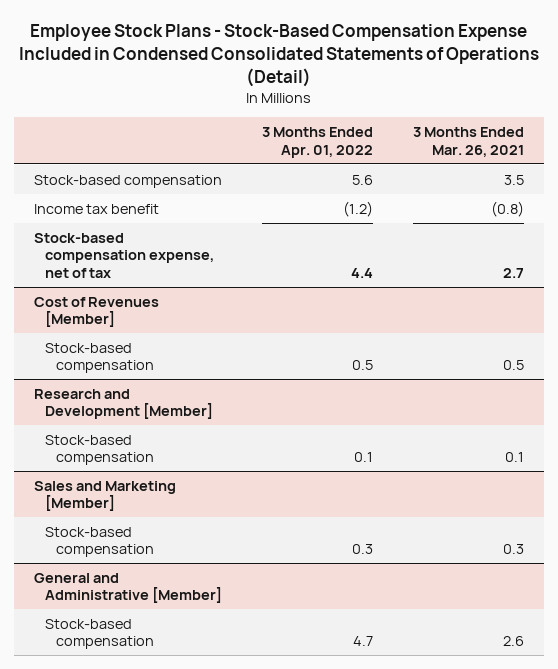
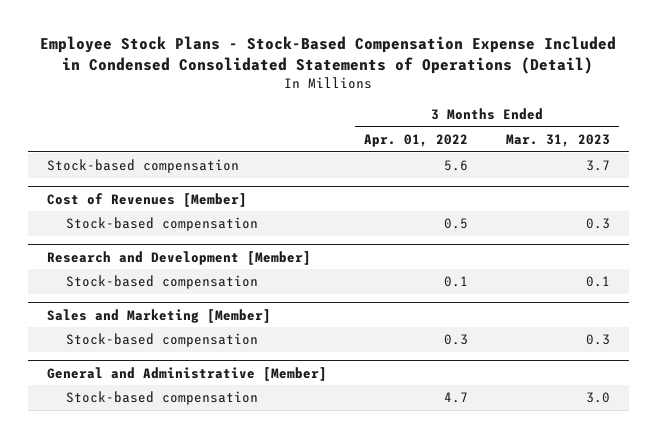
[413,127,525,157] 3 Months Ended Mar. 26, 2021 -> none
none -> [505,133,610,147] Mar. 31, 2023
[34,203,160,214] Income tax benefit -> none
[34,232,215,279] Stock-based compensation expense, net of tax -> none

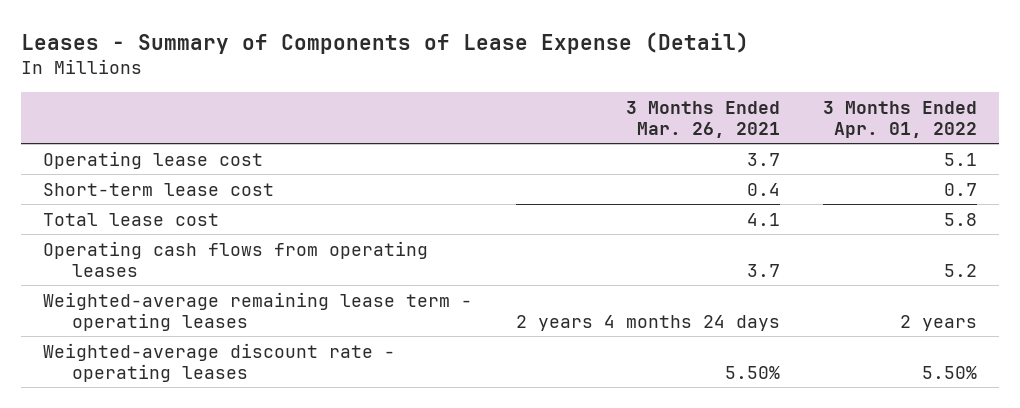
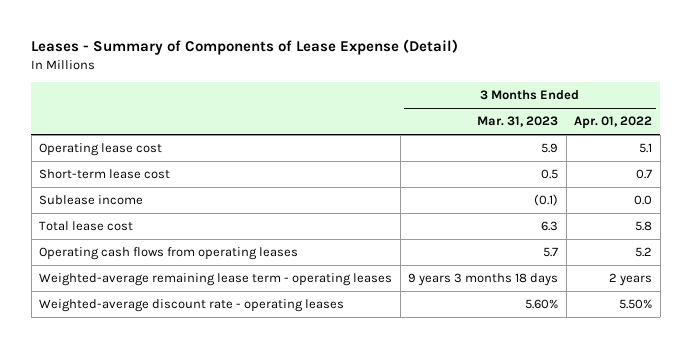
[625,100,780,138] 3 Months Ended Mar. 26, 2021 -> none
none -> [477,116,559,128] Mar. 31, 2023
none -> [39,195,144,206] Sublease income

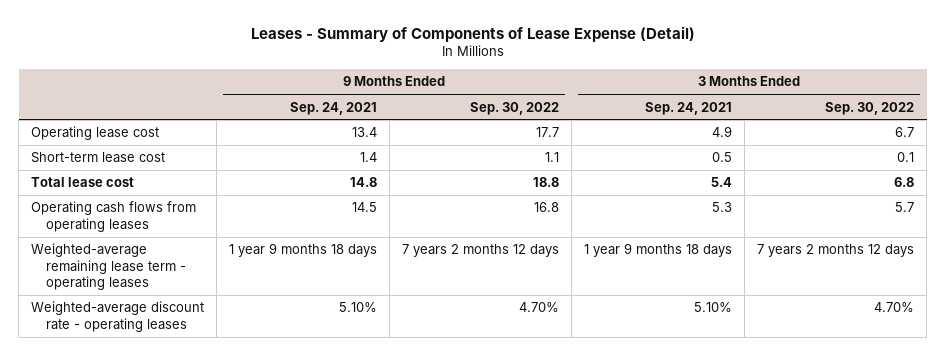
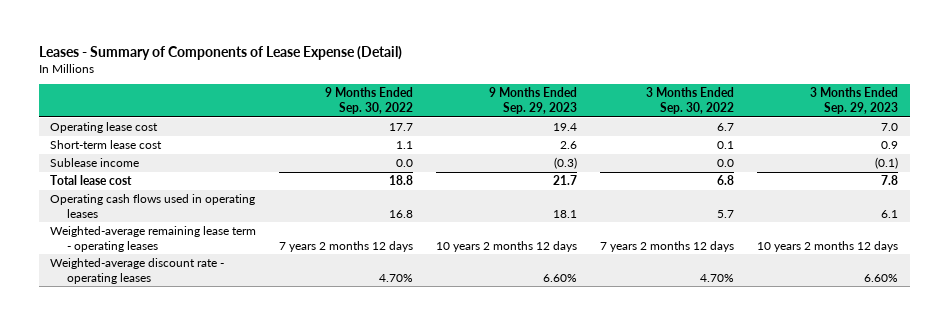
[290,101,378,115] Sep. 24, 2021 -> none
[645,101,733,115] Sep. 24, 2021 -> none
none -> [489,87,578,114] 9 Months Ended Sep. 29, 2023
none -> [810,87,899,114] 3 Months Ended Sep. 29, 2023
none -> [50,158,140,168] Sublease income
[31,201,197,232] Operating cash flows from operating leases -> [50,194,256,218] Operating cash flows used in operating leases

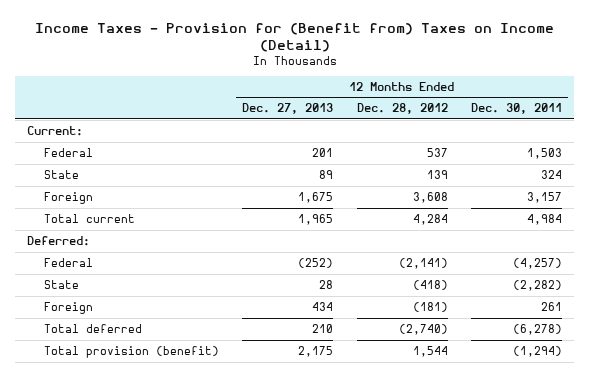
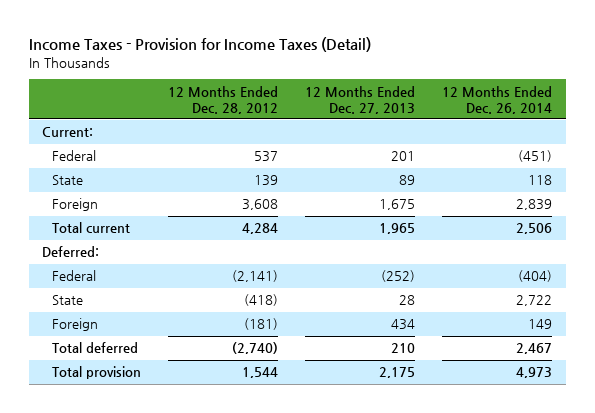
[34,22,554,52] Income Taxes - Provision for (Benefit from) Taxes on Income (Detail) -> [28,37,371,53] Income Taxes - Provision for Income Taxes (Detail)
[471,103,563,115] Dec. 30, 2011 -> none
none -> [442,85,553,114] 12 Months Ended Dec. 26, 2014
[43,346,219,359] Total provision (benefit) -> [52,366,142,380] Total provision

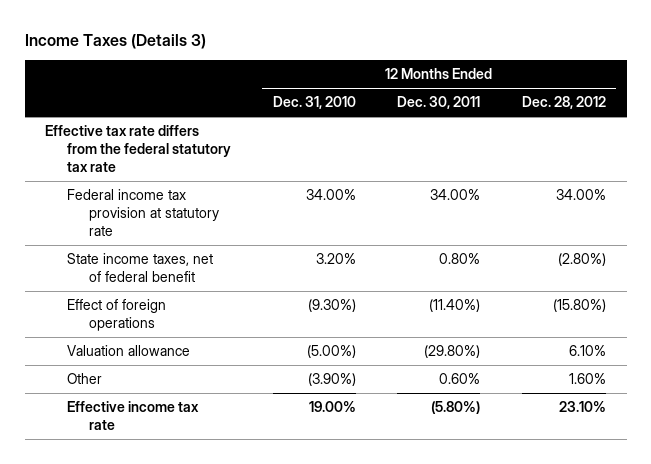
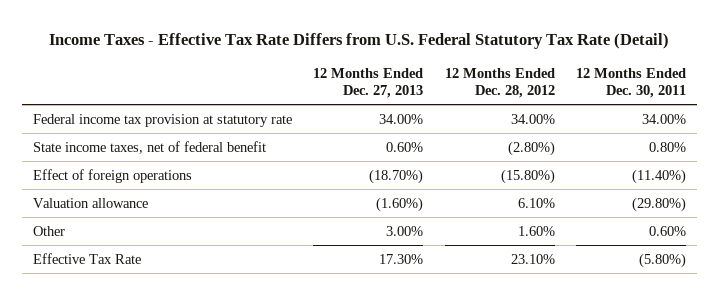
[24,34,206,50] Income Taxes (Details 3) -> [49,32,670,49] Income Taxes - Effective Tax Rate Differs from U.S. Federal Statutory Tax Rate (Detail)
[272,96,356,110] Dec. 31, 2010 -> none
none -> [313,67,424,98] 12 Months Ended Dec. 27, 2013
[45,125,232,172] Effective tax rate differs from the federal statutory tax rate -> none
[67,401,200,430] Effective income tax rate -> [32,252,141,264] Effective Tax Rate

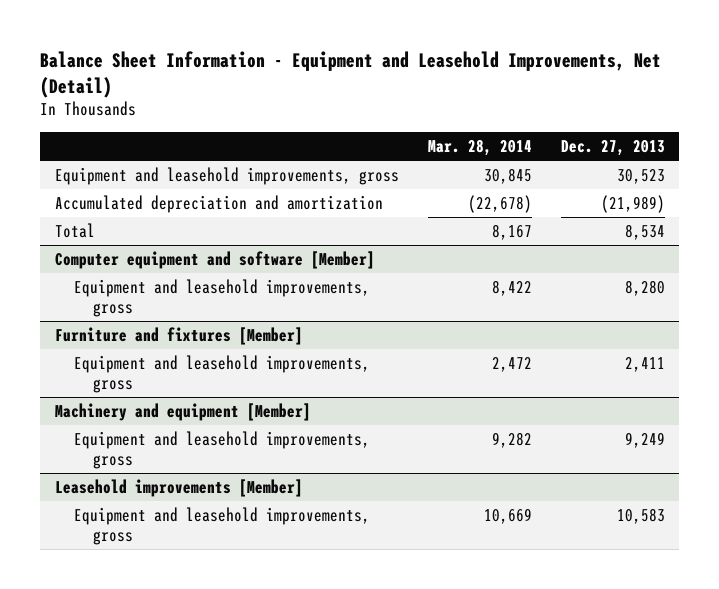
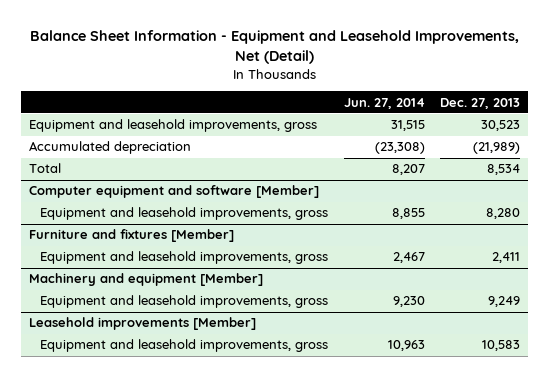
[427,139,532,157] Mar. 28, 2014 -> none
none -> [343,97,425,109] Jun. 27, 2014
[54,194,383,213] Accumulated depreciation and amortization -> [29,141,192,155] Accumulated depreciation

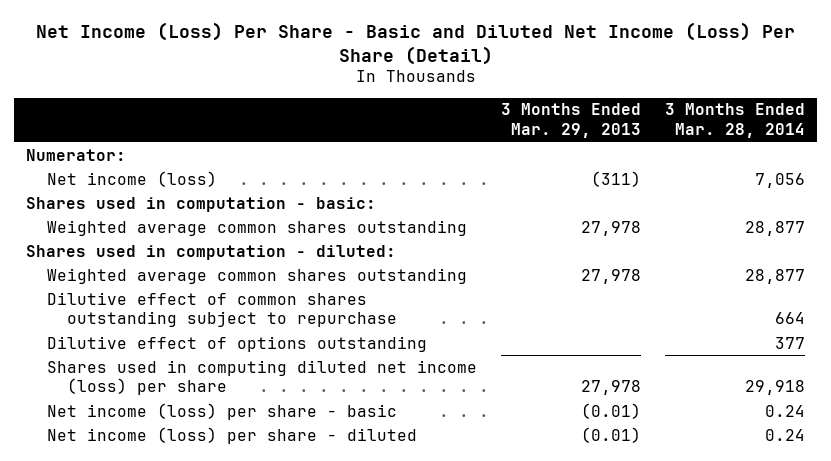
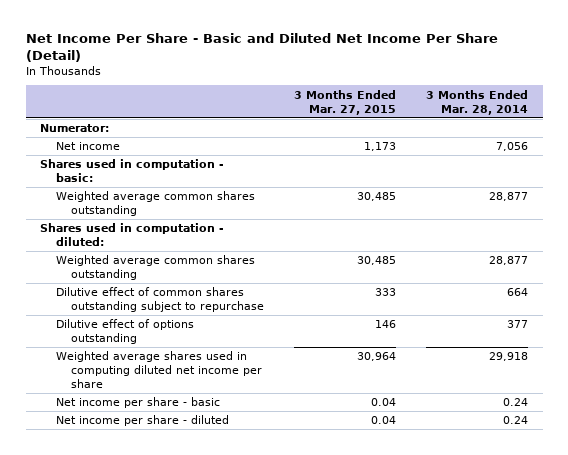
[35,21,795,65] Net Income (Loss) Per Share - Basic and Diluted Net Income (Loss) Per Share (Detail) -> [25,32,498,62] Net Income Per Share - Basic and Diluted Net Income Per Share (Detail)
[500,103,641,139] 3 Months Ended Mar. 29, 2013 -> none
none -> [293,89,396,115] 3 Months Ended Mar. 27, 2015
[46,170,217,187] Net income (loss) -> [55,142,120,151] Net income
[46,359,477,396] Shares used in computing diluted net income (loss) per share -> [55,351,262,389] Weighted average shares used in computing diluted net income per share
[46,402,397,420] Net income (loss) per share - basic -> [55,397,220,409] Net income per share - basic
[46,426,417,444] Net income (loss) per share - diluted -> [55,415,229,427] Net income per share - diluted

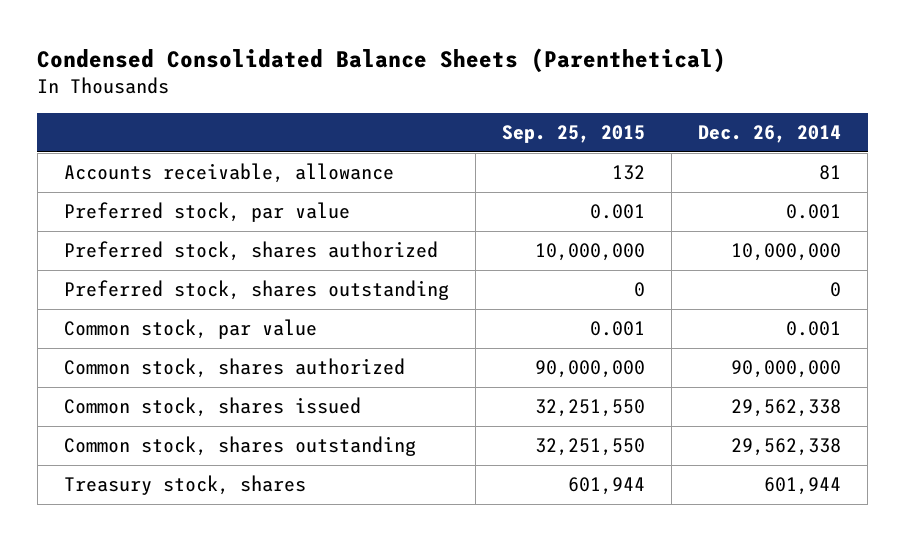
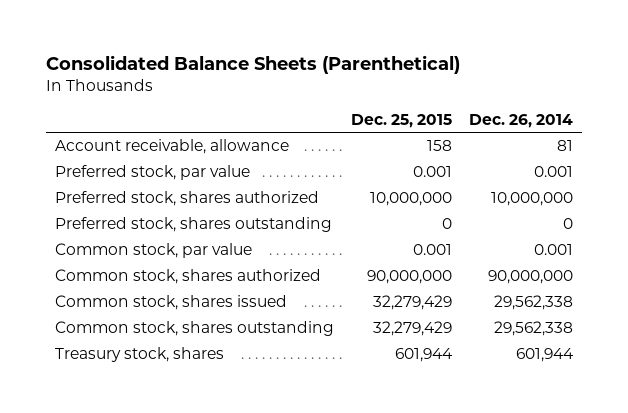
[37,48,727,74] Condensed Consolidated Balance Sheets (Parenthetical) -> [46,55,461,75] Consolidated Balance Sheets (Parenthetical)
[501,125,645,144] Sep. 25, 2015 -> none
none -> [350,113,452,128] Dec. 25, 2015
[63,163,394,184] Accounts receivable, allowance -> [54,139,289,155] Account receivable, allowance

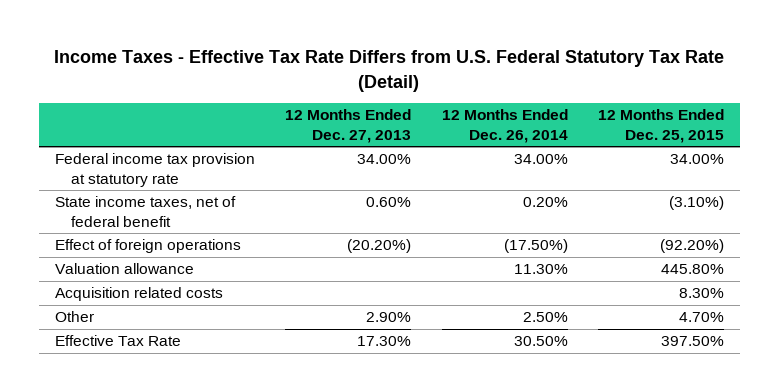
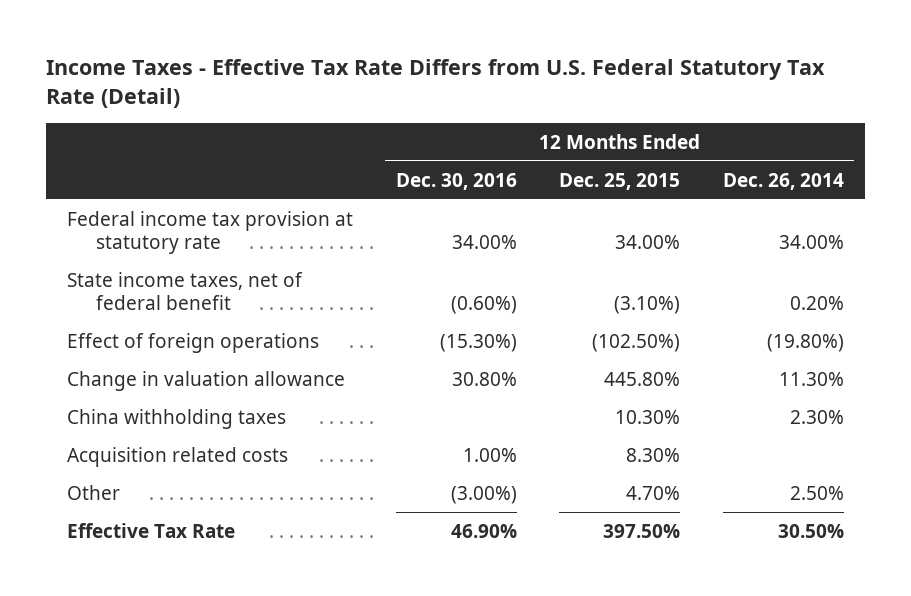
[285,109,412,143] 12 Months Ended Dec. 27, 2013 -> none
none -> [395,172,517,190] Dec. 30, 2016
[503,239,568,254] (17.50%) -> [766,333,844,352] (19.80%)
[660,239,725,254] (92.20%) -> [592,333,681,352] (102.50%)
[54,263,194,275] Valuation allowance -> [67,370,346,391] Change in valuation allowance
none -> [67,408,287,429] China withholding taxes

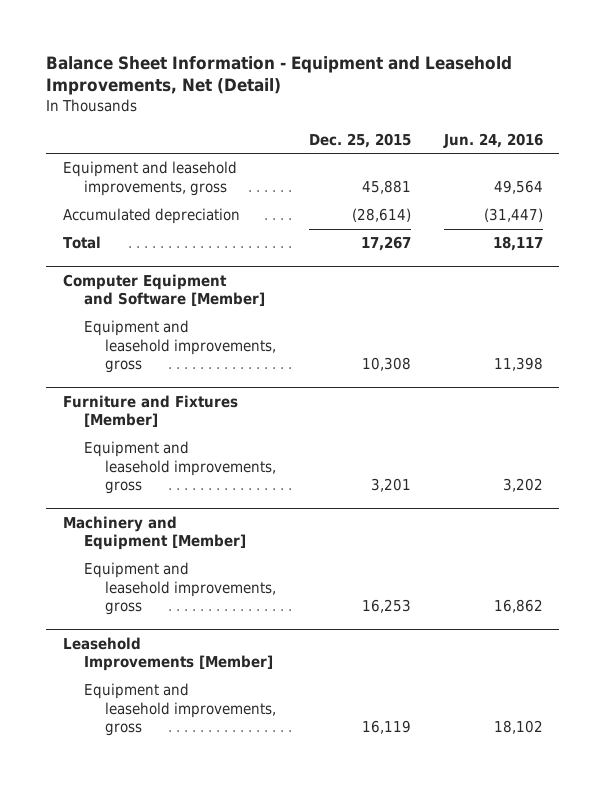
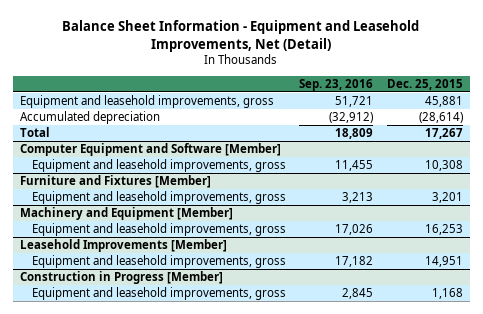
[442,132,543,148] Jun. 24, 2016 -> none
none -> [299,78,374,91] Sep. 23, 2016
[361,719,411,734] 16,119 -> [424,256,463,268] 14,951
none -> [19,271,223,285] Construction in Progress [Member]
none -> [31,287,286,301] Equipment and leasehold improvements, gross

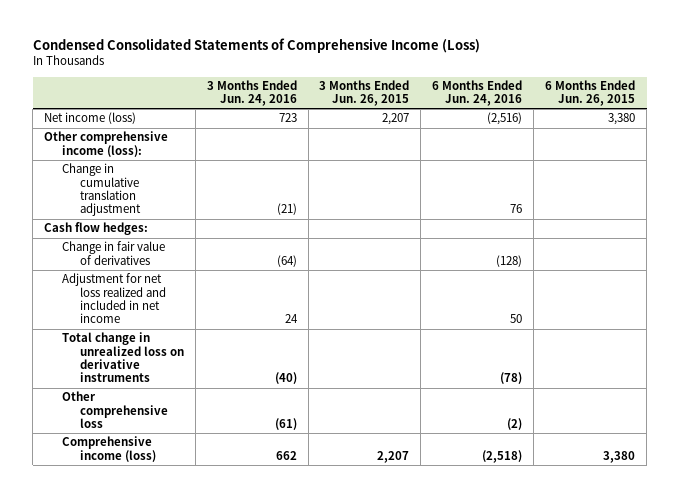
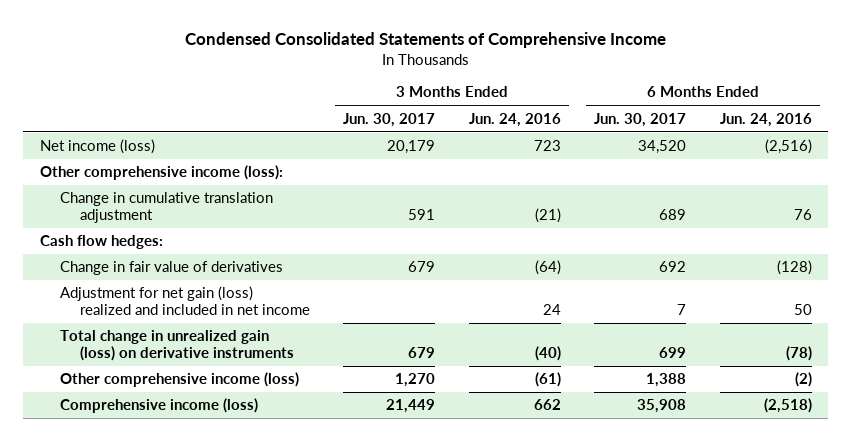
[32,38,480,54] Condensed Consolidated Statements of Comprehensive Income (Loss) -> [184,32,666,49] Condensed Consolidated Statements of Comprehensive Income
[319,79,410,107] 3 Months Ended Jun. 26, 2015 -> none
[545,79,636,107] 6 Months Ended Jun. 26, 2015 -> none
none -> [343,112,436,127] Jun. 30, 2017
none -> [594,112,687,127] Jun. 30, 2017
[61,273,166,324] Adjustment for net loss realized and included in net income -> [59,286,310,316] Adjustment for net gain (loss) realized and included in net income
[61,332,184,383] Total change in unrealized loss on derivative instruments -> [59,330,294,362] Total change in unrealized gain (loss) on derivative instruments
[61,391,168,429] Other comprehensive loss -> [59,372,299,388] Other comprehensive income (loss)

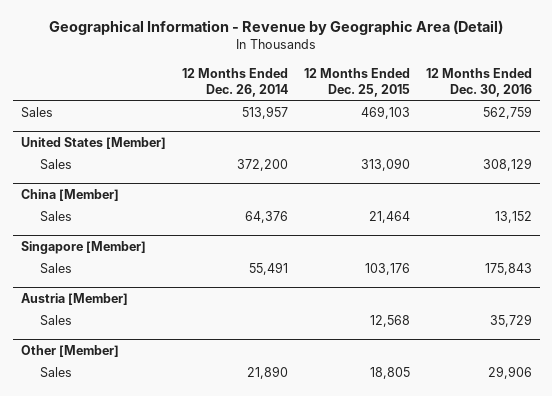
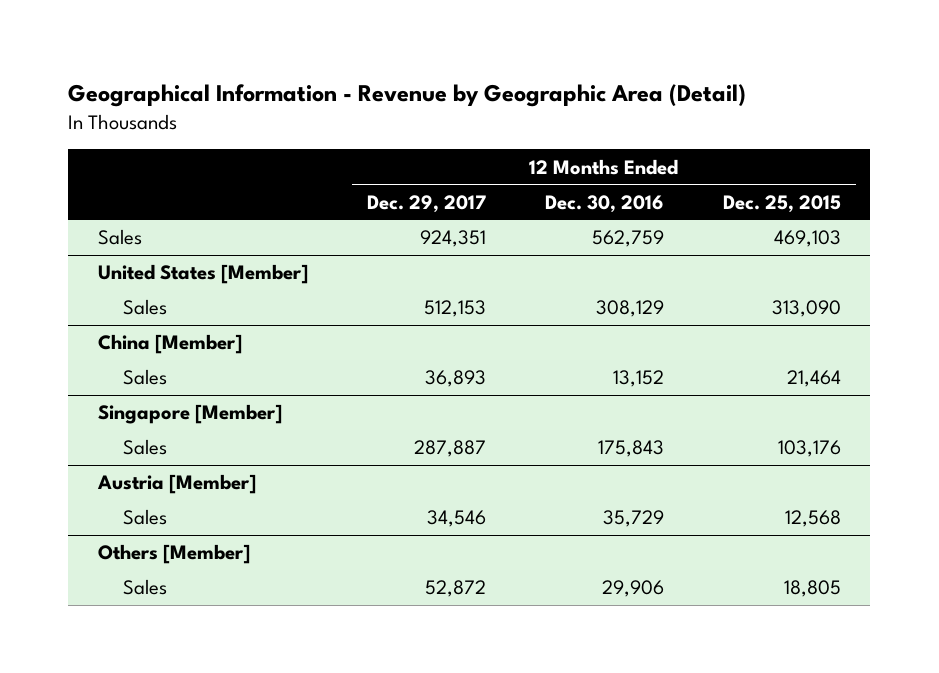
[181,67,288,97] 12 Months Ended Dec. 26, 2014 -> none
none -> [366,194,486,213] Dec. 29, 2017
[20,344,119,357] Other [Member] -> [97,544,250,565] Others [Member]

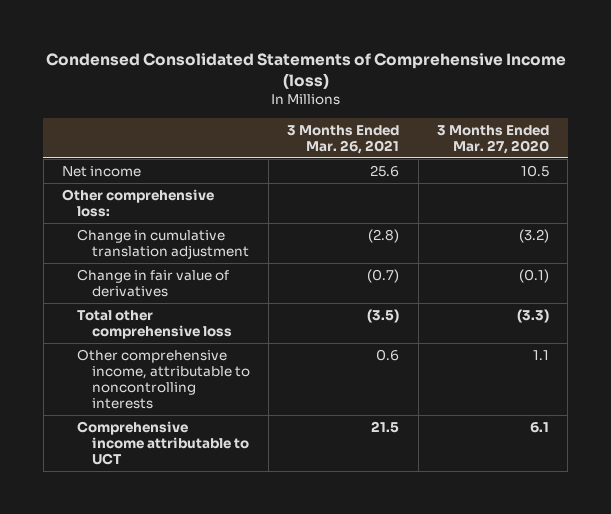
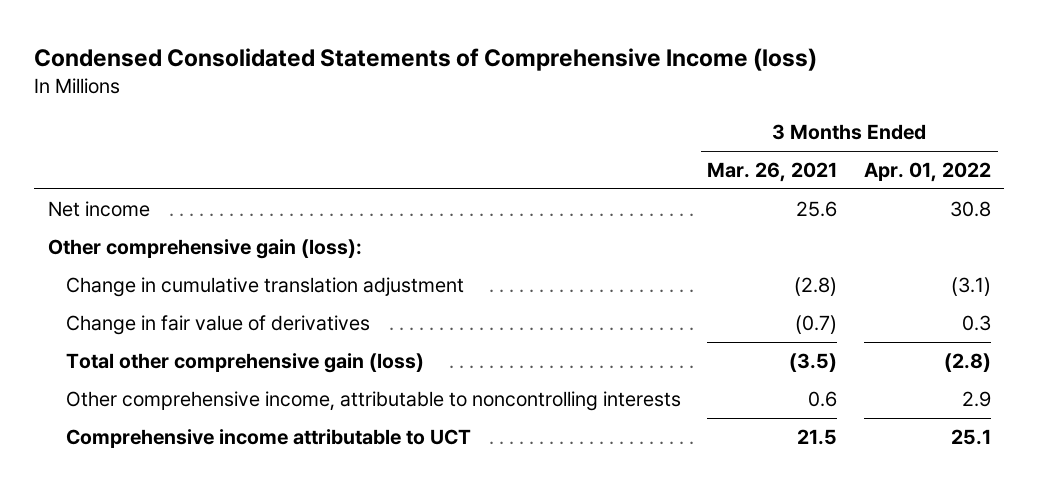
[436,124,549,154] 3 Months Ended Mar. 27, 2020 -> none
none -> [863,162,991,183] Apr. 01, 2022
[62,188,215,217] Other comprehensive loss: -> [47,239,362,260] Other comprehensive gain (loss):
[77,309,233,339] Total other comprehensive loss -> [65,353,424,374] Total other comprehensive gain (loss)

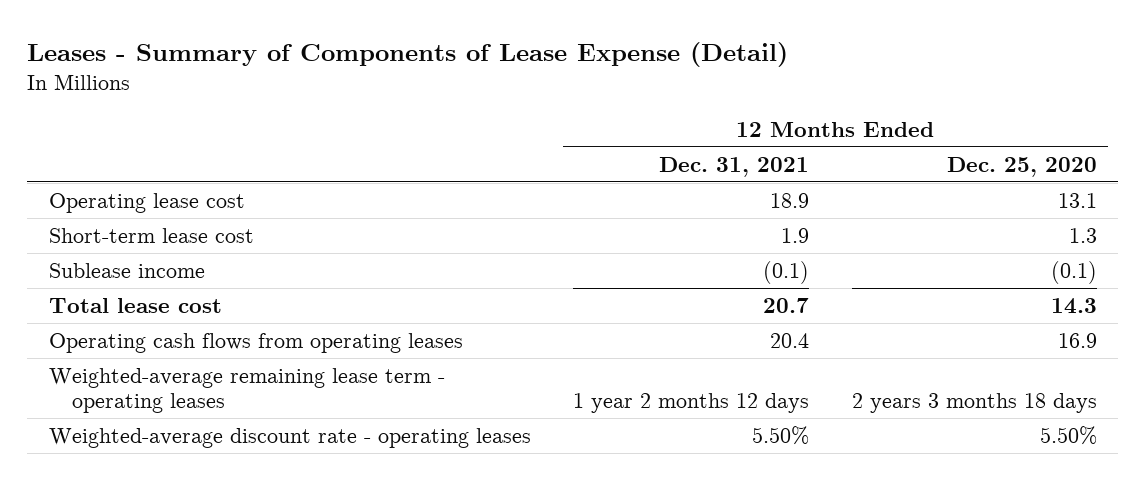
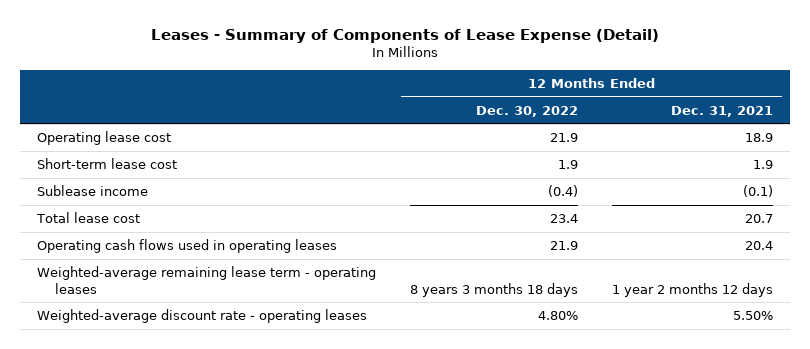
[947,156,1098,177] Dec. 25, 2020 -> none
none -> [475,105,578,117] Dec. 30, 2022
[48,333,463,354] Operating cash flows from operating leases -> [36,239,337,254] Operating cash flows used in operating leases

